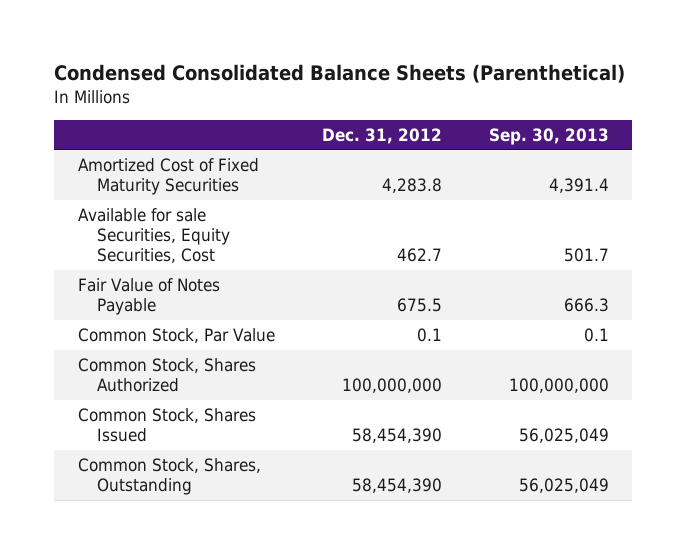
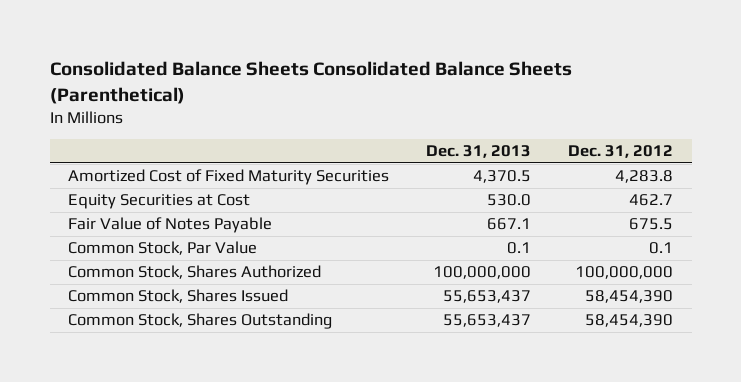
[54,64,626,84] Condensed Consolidated Balance Sheets (Parenthetical) -> [49,61,572,104] Consolidated Balance Sheets Consolidated Balance Sheets (Parenthetical)
[488,127,609,145] Sep. 30, 2013 -> none
none -> [426,145,532,159] Dec. 31, 2013
[77,207,230,264] Available for sale Securities, Equity Securities, Cost -> [68,194,251,210] Equity Securities at Cost
[77,457,261,496] Common Stock, Shares, Outstanding -> [68,313,333,330] Common Stock, Shares Outstanding

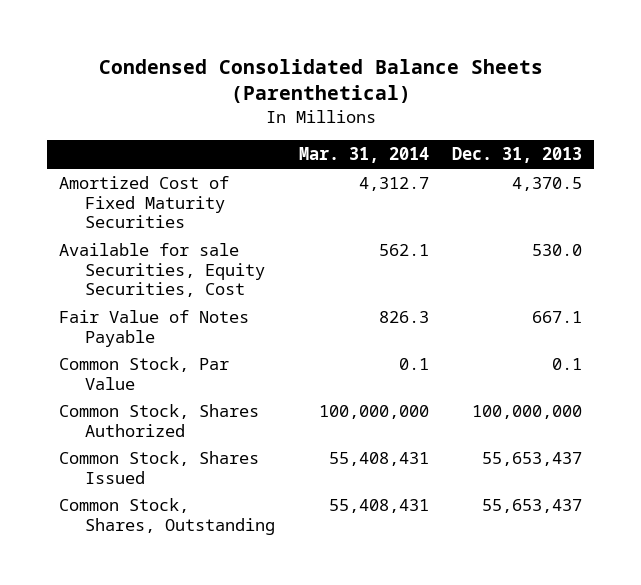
[49,61,572,104] Consolidated Balance Sheets Consolidated Balance Sheets (Parenthetical) -> [98,58,543,104] Condensed Consolidated Balance Sheets (Parenthetical)
[568,145,674,159] Dec. 31, 2012 -> none
none -> [298,147,429,164] Mar. 31, 2014
[68,194,251,210] Equity Securities at Cost -> [58,243,266,298] Available for sale Securities, Equity Securities, Cost
[68,313,333,330] Common Stock, Shares Outstanding -> [58,498,276,535] Common Stock, Shares, Outstanding

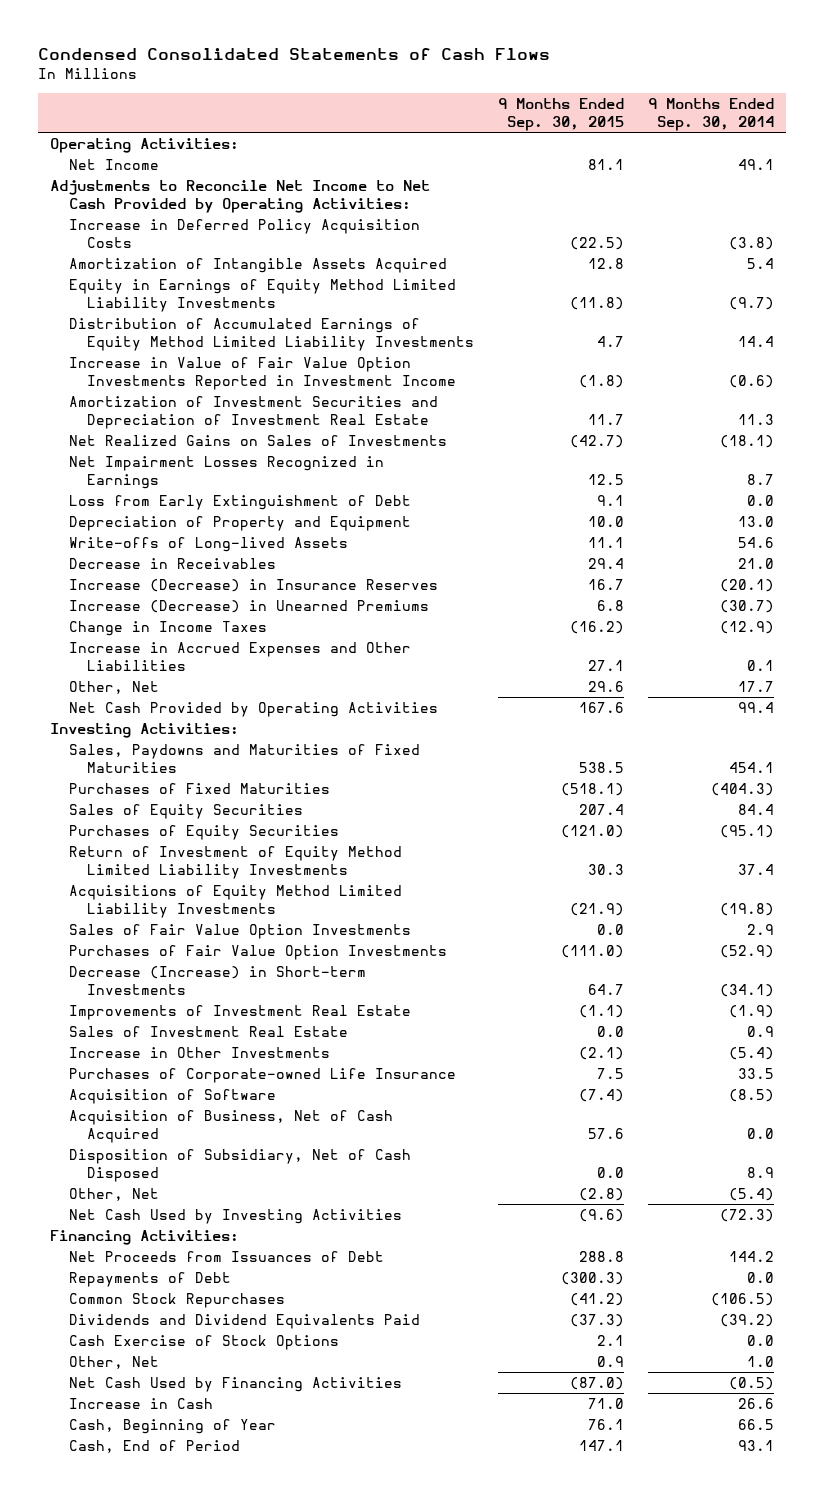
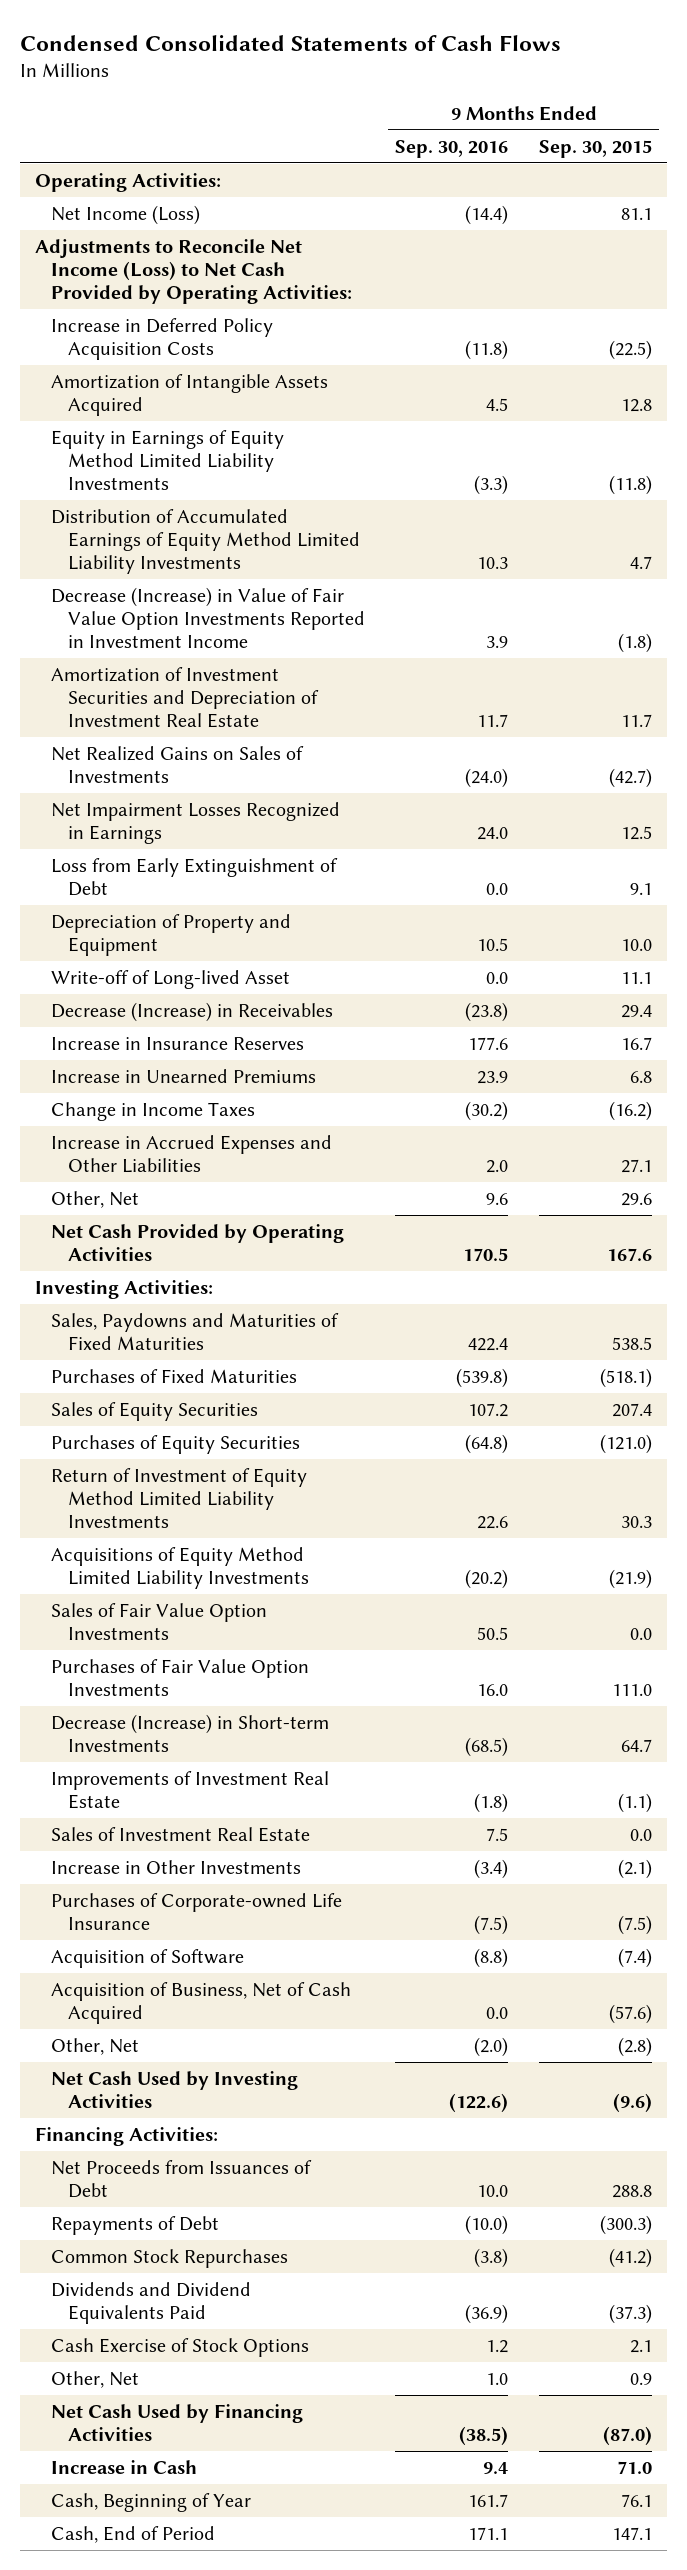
[648,98,775,131] 9 Months Ended Sep. 30, 2014 -> none
none -> [395,139,509,158] Sep. 30, 2016
[68,159,159,171] Net Income -> [51,204,201,225] Net Income (Loss)
[50,180,431,213] Adjustments to Reconcile Net Income to Net Cash Provided by Operating Activities: -> [35,238,353,304] Adjustments to Reconcile Net Income (Loss) to Net Cash Provided by Operating Activities:
[68,357,457,390] Increase in Value of Fair Value Option Investments Reported in Investment Income -> [51,586,365,648] Decrease (Increase) in Value of Fair Value Option Investments Reported in Investment Income
[68,537,348,553] Write-offs of Long-lived Assets -> [51,969,291,989] Write-off of Long-lived Asset
[68,558,276,570] Decrease in Receivables -> [51,1001,334,1022] Decrease (Increase) in Receivables
[68,579,438,593] Increase (Decrease) in Insurance Reserves -> [51,1036,305,1050] Increase in Insurance Reserves
[68,600,429,614] Increase (Decrease) in Unearned Premiums -> [51,1068,317,1083] Increase in Unearned Premiums
[561,945,625,959] (111.0) -> [611,1683,652,1696] 111.0
[597,1068,625,1080] 7.5 -> [617,1914,652,1935] (7.5)
[68,1149,411,1182] Disposition of Subsidiary, Net of Cash Disposed -> none
[588,1127,625,1139] 57.6 -> [608,2003,652,2024] (57.6)

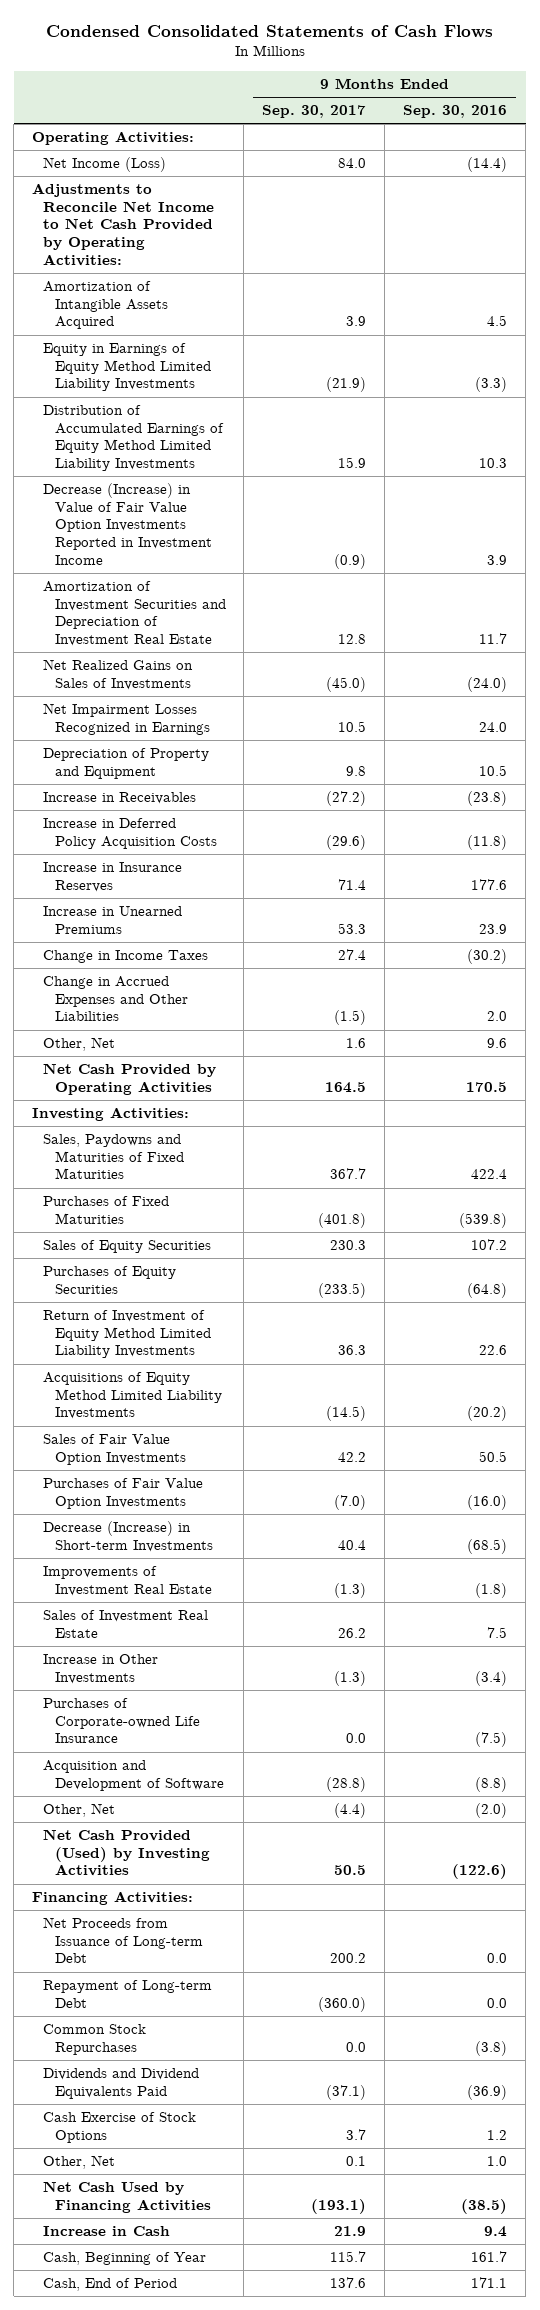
[538,139,652,158] Sep. 30, 2015 -> none
none -> [262,105,367,119] Sep. 30, 2017
[35,238,353,304] Adjustments to Reconcile Net Income (Loss) to Net Cash Provided by Operating Activities: -> [32,183,215,266] Adjustments to Reconcile Net Income to Net Cash Provided by Operating Activities:
[51,857,339,896] Loss from Early Extinguishment of Debt -> none
[51,969,291,989] Write-off of Long-lived Asset -> none
[51,1001,334,1022] Decrease (Increase) in Receivables -> [43,792,197,805] Increase in Receivables
[51,317,274,360] Increase in Deferred Policy Acquisition Costs -> [43,818,217,849] Increase in Deferred Policy Acquisition Costs
[51,1134,333,1173] Increase in Accrued Expenses and Other Liabilities -> [43,976,188,1022] Change in Accrued Expenses and Other Liabilities
[477,1683,509,1696] 16.0 -> [467,1494,508,1510] (16.0)
[51,1981,352,2024] Acquisition of Business, Net of Cash Acquired -> none
[51,1948,245,1968] Acquisition of Software -> [43,1760,224,1791] Acquisition and Development of Software
[51,2070,299,2108] Net Cash Used by Investing Activities -> [43,1829,210,1877] Net Cash Provided (Used) by Investing Activities
[51,2159,313,2198] Net Proceeds from Issuances of Debt -> [43,1917,203,1964] Net Proceeds from Issuance of Long-term Debt
[477,2184,509,2197] 10.0 -> [487,1953,508,1964] 0.0
[51,2215,220,2235] Repayments of Debt -> [43,1980,213,2008] Repayment of Long-term Debt
[465,2214,509,2235] (10.0) -> [487,1997,508,2008] 0.0

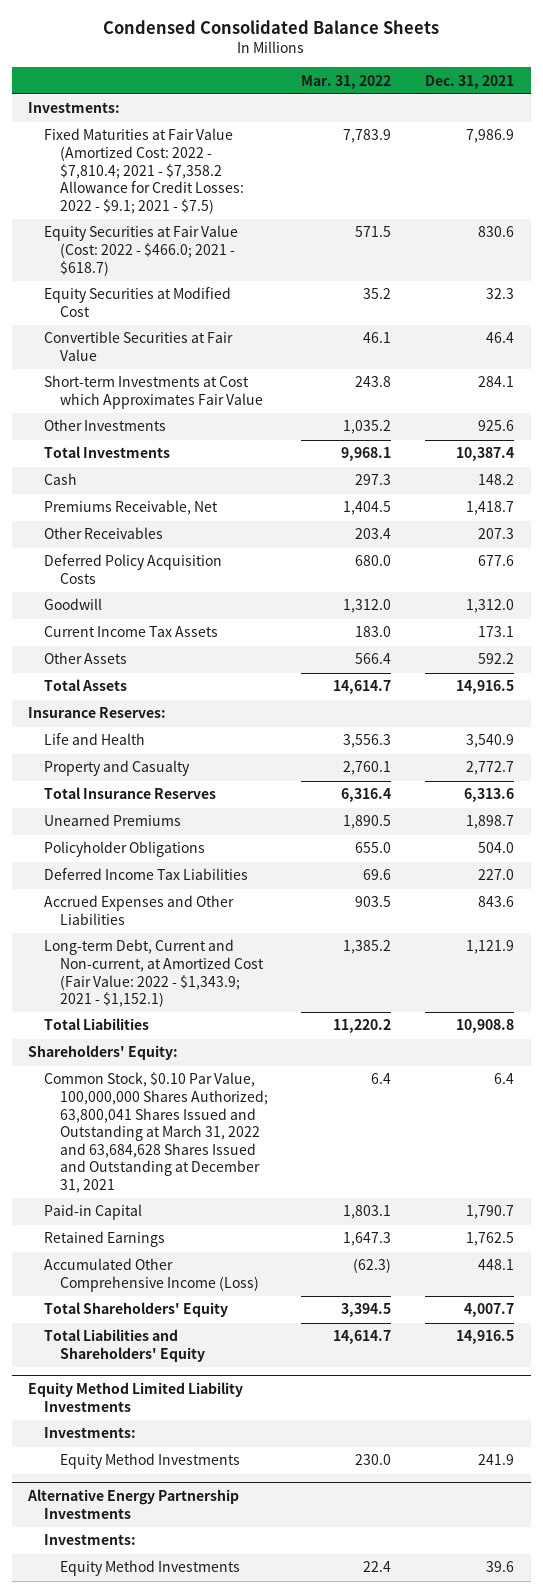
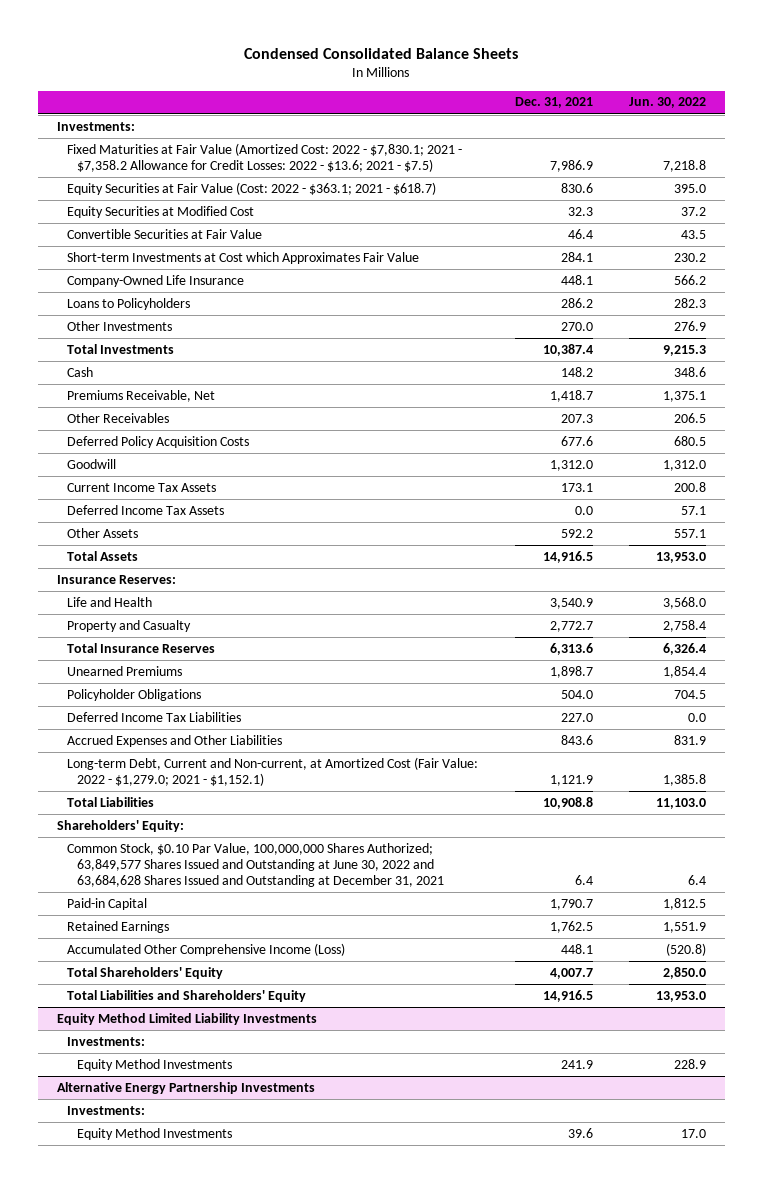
[301,74,392,89] Mar. 31, 2022 -> none
none -> [629,97,707,109] Jun. 30, 2022
[44,128,244,214] Fixed Maturities at Fair Value (Amortized Cost: 2022 - $7,810.4; 2021 - $7,358.2 Allowance for Credit Losses: 2022 - $9.1; 2021 - $7.5) -> [66,142,462,172] Fixed Maturities at Fair Value (Amortized Cost: 2022 - $7,830.1; 2021 - $7,358.2 Allowance for Credit Losses: 2022 - $13.6; 2021 - $7.5)
[44,225,239,276] Equity Securities at Fair Value (Cost: 2022 - $466.0; 2021 - $618.7) -> [66,181,436,195] Equity Securities at Fair Value (Cost: 2022 - $363.1; 2021 - $618.7)
none -> [66,274,244,287] Company-Owned Life Insurance
none -> [66,297,190,310] Loans to Policyholders
[478,420,515,432] 925.6 -> [560,321,593,331] 270.0
none -> [66,504,224,515] Deferred Income Tax Assets
[44,939,264,1008] Long-term Debt, Current and Non-current, at Amortized Cost (Fair Value: 2022 - $1,343.9; 2021 - $1,152.1) -> [66,756,478,786] Long-term Debt, Current and Non-current, at Amortized Cost (Fair Value: 2022 - $1,279.0; 2021 - $1,152.1)
[44,1072,268,1194] Common Stock, $0.10 Par Value, 100,000,000 Shares Authorized; 63,800,041 Shares Issued and Outstanding at March 31, 2022 and 63,684,628 Shares Issued and Outstanding at December 31, 2021 -> [66,842,445,887] Common Stock, $0.10 Par Value, 100,000,000 Shares Authorized; 63,849,577 Shares Issued and Outstanding at June 30, 2022 and 63,684,628 Shares Issued and Outstanding at December 31, 2021

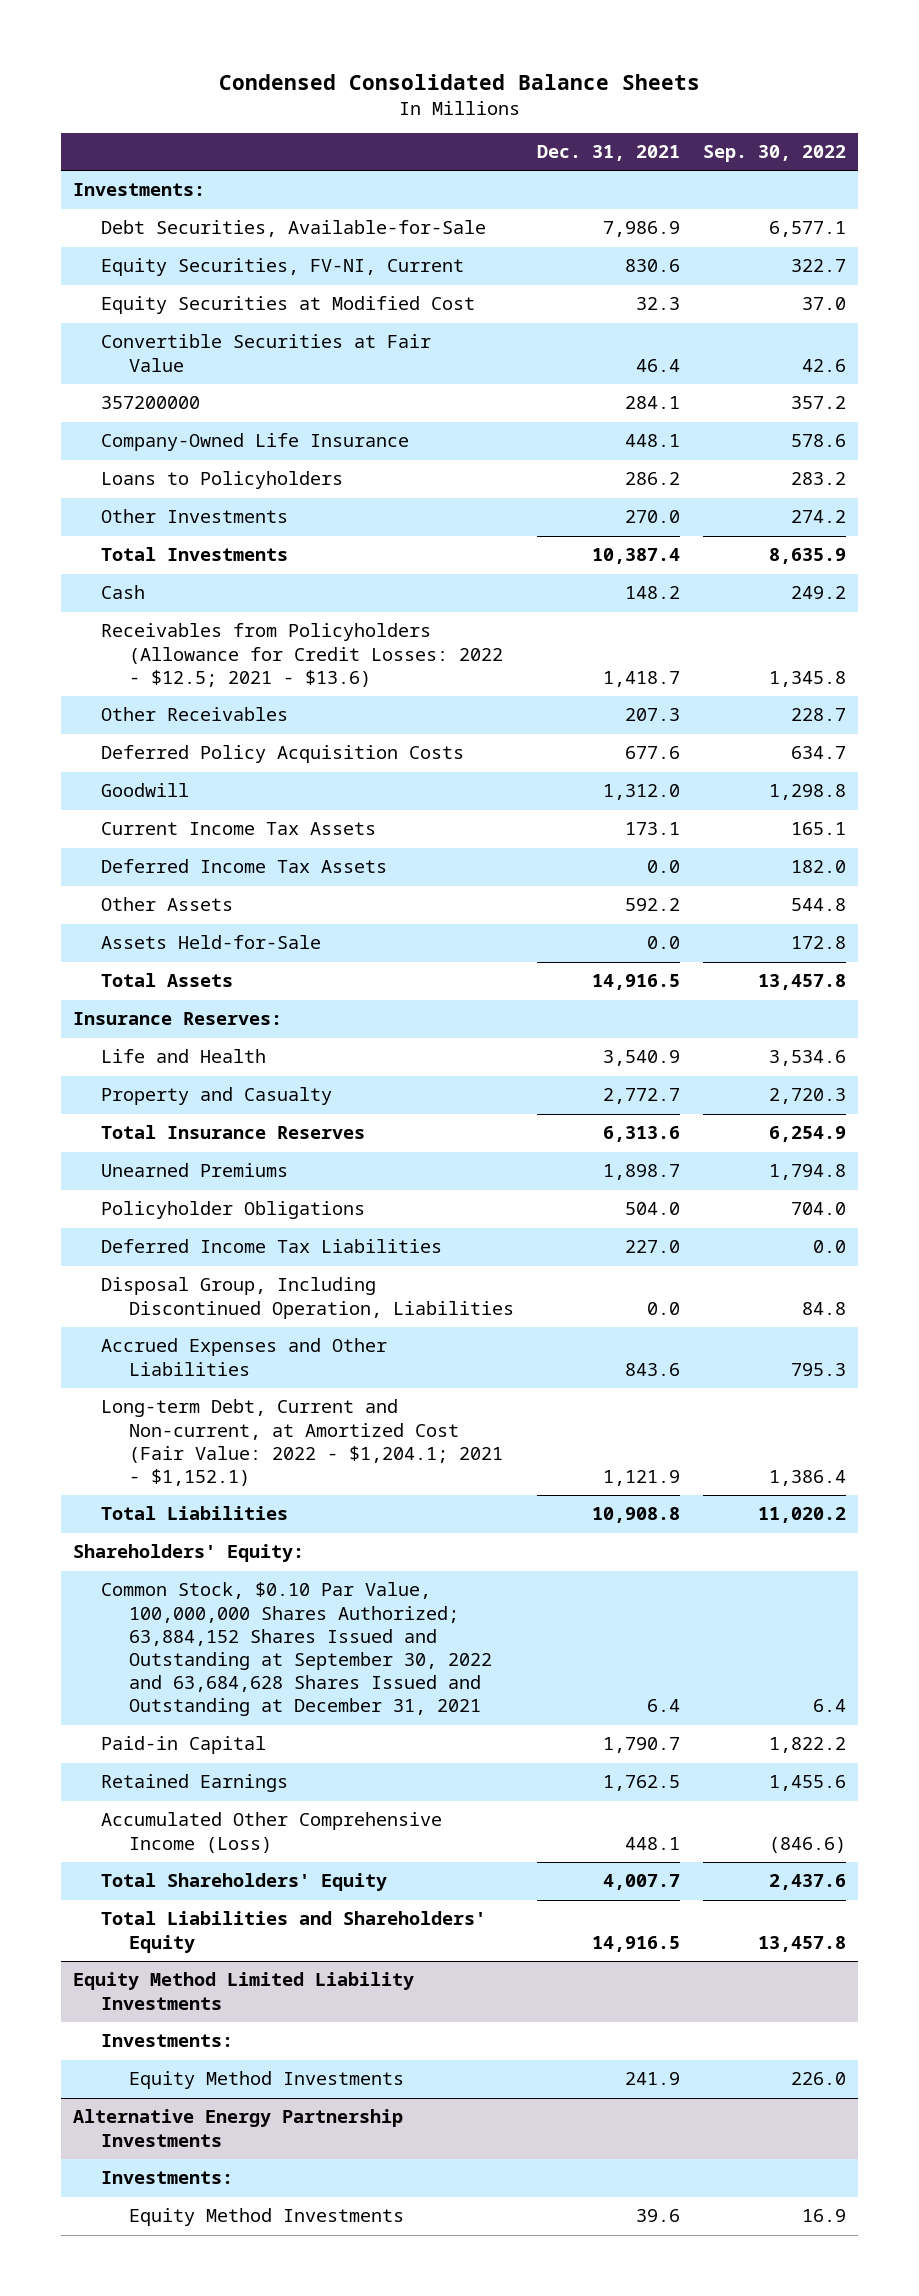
[629,97,707,109] Jun. 30, 2022 -> none
none -> [703,145,847,163] Sep. 30, 2022
[66,142,462,172] Fixed Maturities at Fair Value (Amortized Cost: 2022 - $7,830.1; 2021 - $7,358.2 Allowance for Credit Losses: 2022 - $13.6; 2021 - $7.5) -> [100,220,486,238] Debt Securities, Available-for-Sale
[66,181,436,195] Equity Securities at Fair Value (Cost: 2022 - $363.1; 2021 - $618.7) -> [100,258,464,277] Equity Securities, FV-NI, Current
[66,251,419,264] Short-term Investments at Cost which Approximates Fair Value -> [100,396,200,410] 357200000
[66,389,215,402] Premiums Receivable, Net -> [100,623,503,687] Receivables from Policyholders (Allowance for Credit Losses: 2022 - $12.5; 2021 - $13.6)
none -> [100,935,321,950] Assets Held-for-Sale
none -> [100,1277,514,1319] Disposal Group, Including Discontinued Operation, Liabilities
[66,756,478,786] Long-term Debt, Current and Non-current, at Amortized Cost (Fair Value: 2022 - $1,279.0; 2021 - $1,152.1) -> [100,1399,503,1487] Long-term Debt, Current and Non-current, at Amortized Cost (Fair Value: 2022 - $1,204.1; 2021 - $1,152.1)
[66,842,445,887] Common Stock, $0.10 Par Value, 100,000,000 Shares Authorized; 63,849,577 Shares Issued and Outstanding at June 30, 2022 and 63,684,628 Shares Issued and Outstanding at December 31, 2021 -> [100,1582,492,1717] Common Stock, $0.10 Par Value, 100,000,000 Shares Authorized; 63,884,152 Shares Issued and Outstanding at September 30, 2022 and 63,684,628 Shares Issued and Outstanding at December 31, 2021

